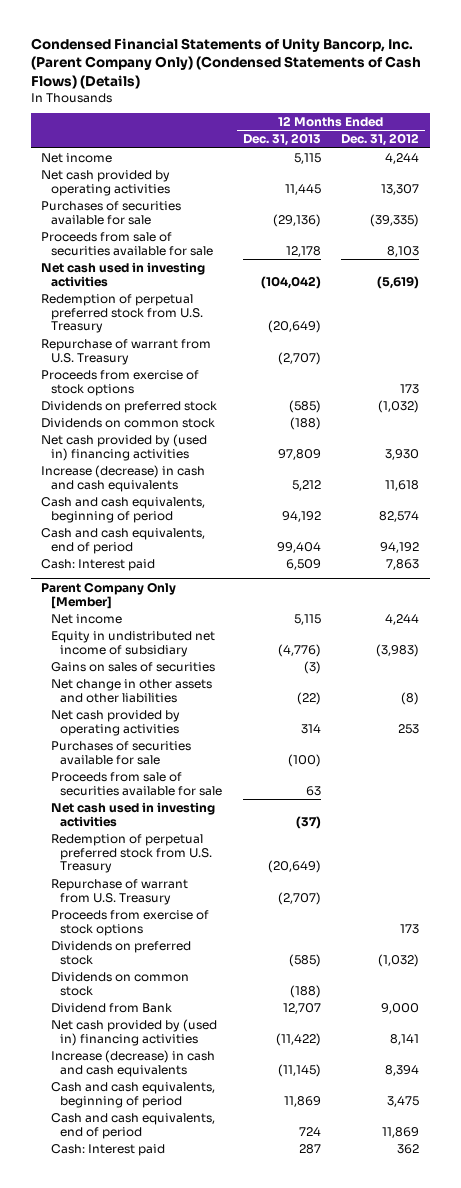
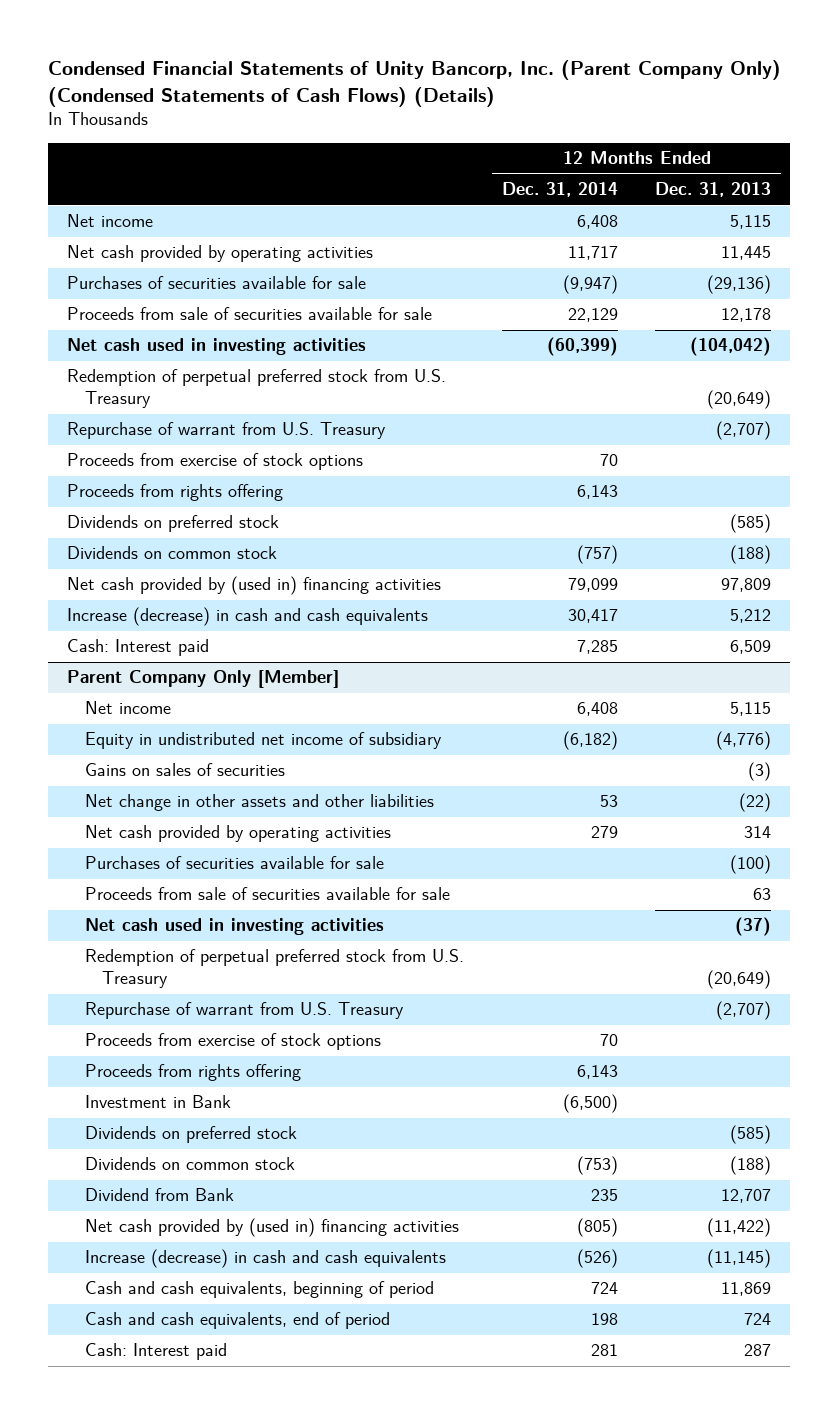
[341,133,420,147] Dec. 31, 2012 -> none
none -> [501,182,618,198] Dec. 31, 2014
none -> [67,484,284,502] Proceeds from rights offering
[41,496,206,523] Cash and cash equivalents, beginning of period -> none
[41,527,206,554] Cash and cash equivalents, end of period -> none
none -> [84,1064,301,1082] Proceeds from rights offering
none -> [84,1095,231,1109] Investment in Bank

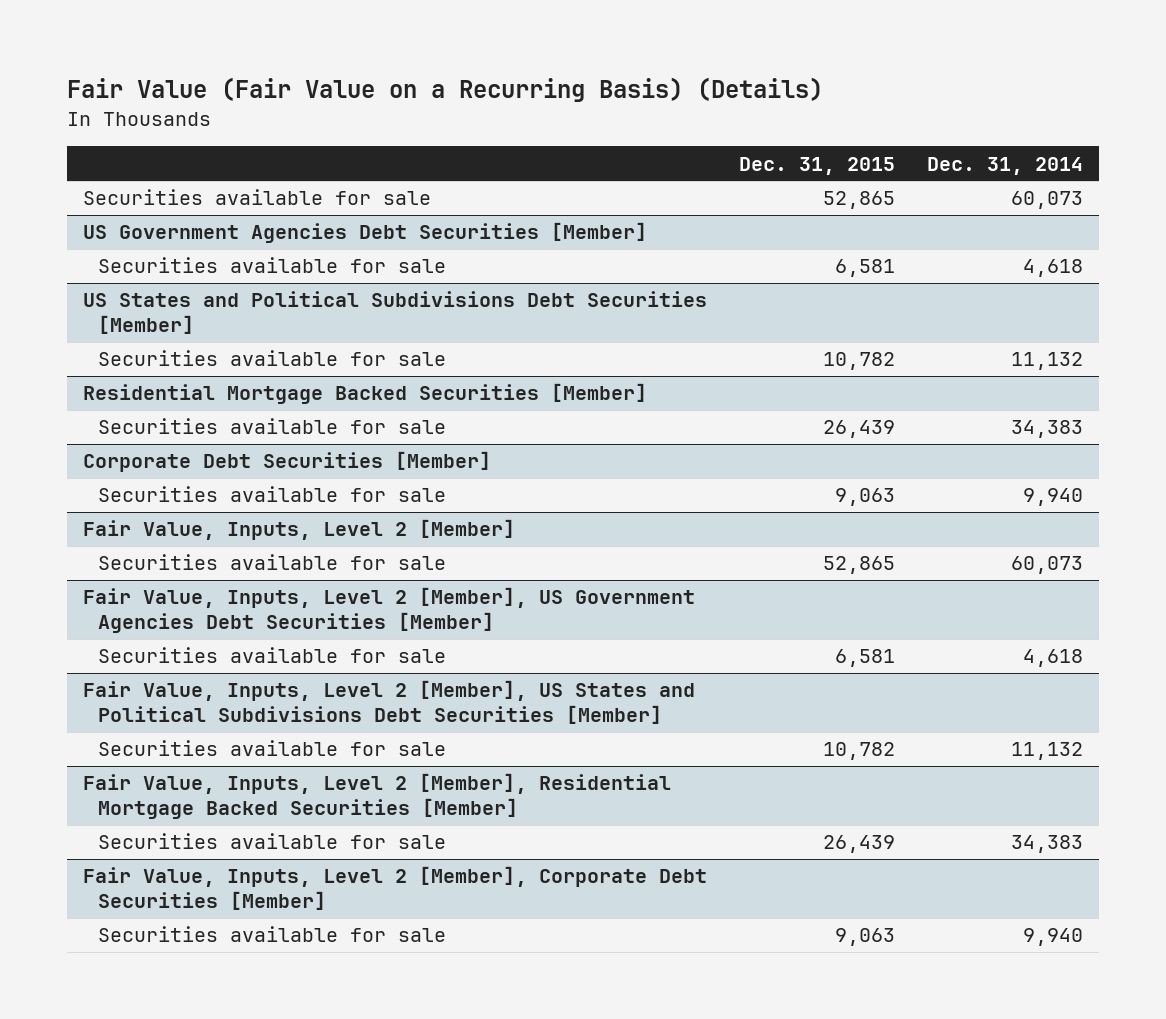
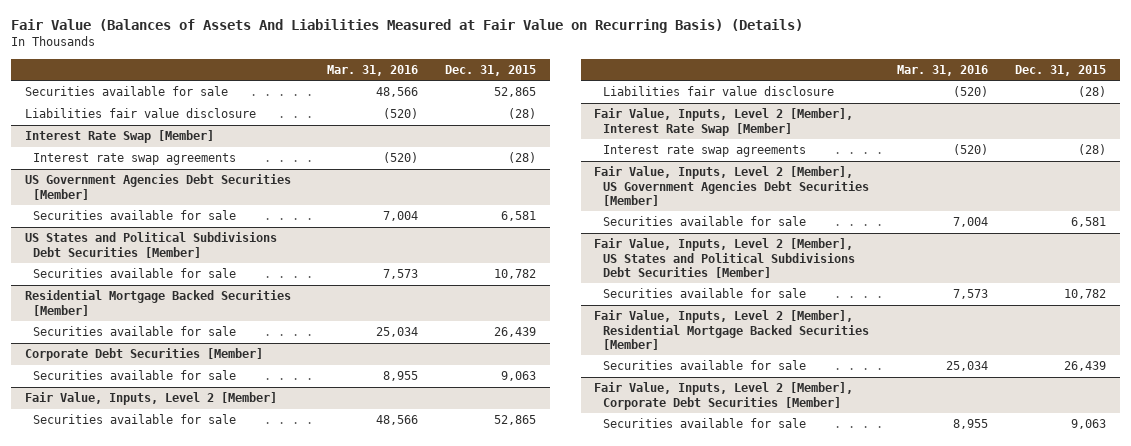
[67,77,824,103] Fair Value (Fair Value on a Recurring Basis) (Details) -> [10,18,803,33] Fair Value (Balances of Assets And Liabilities Measured at Fair Value on Recurring Basis) (Details)
[926,156,1083,175] Dec. 31, 2014 -> none
none -> [326,64,418,76] Mar. 31, 2016
none -> [24,108,256,119] Liabilities fair value disclosure
none -> [24,130,214,144] Interest Rate Swap [Member]
none -> [33,153,237,166] Interest rate swap agreements
none -> [603,86,835,97] Liabilities fair value disclosure
none -> [594,108,854,136] Fair Value, Inputs, Level 2 [Member], Interest Rate Swap [Member]
none -> [603,145,807,158] Interest rate swap agreements

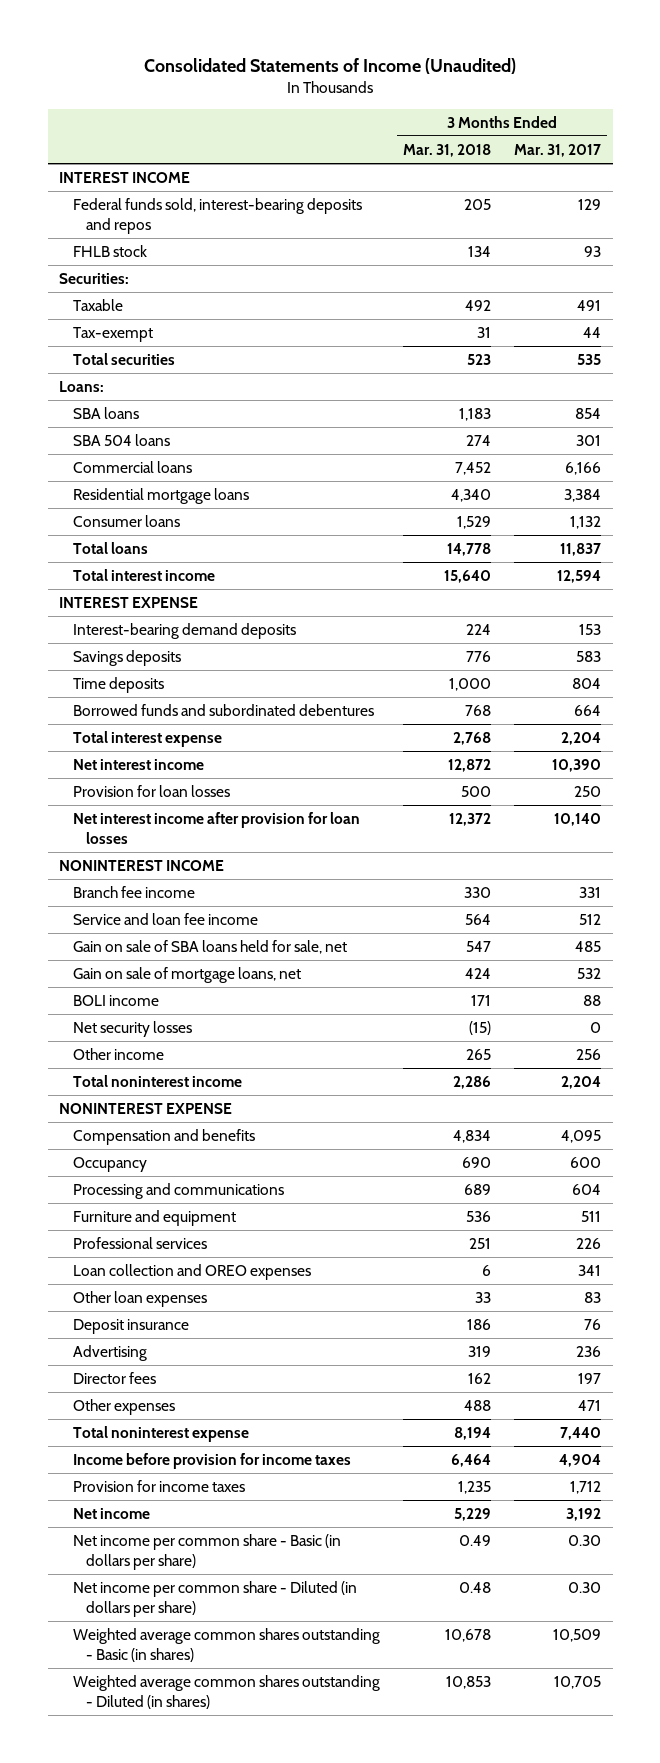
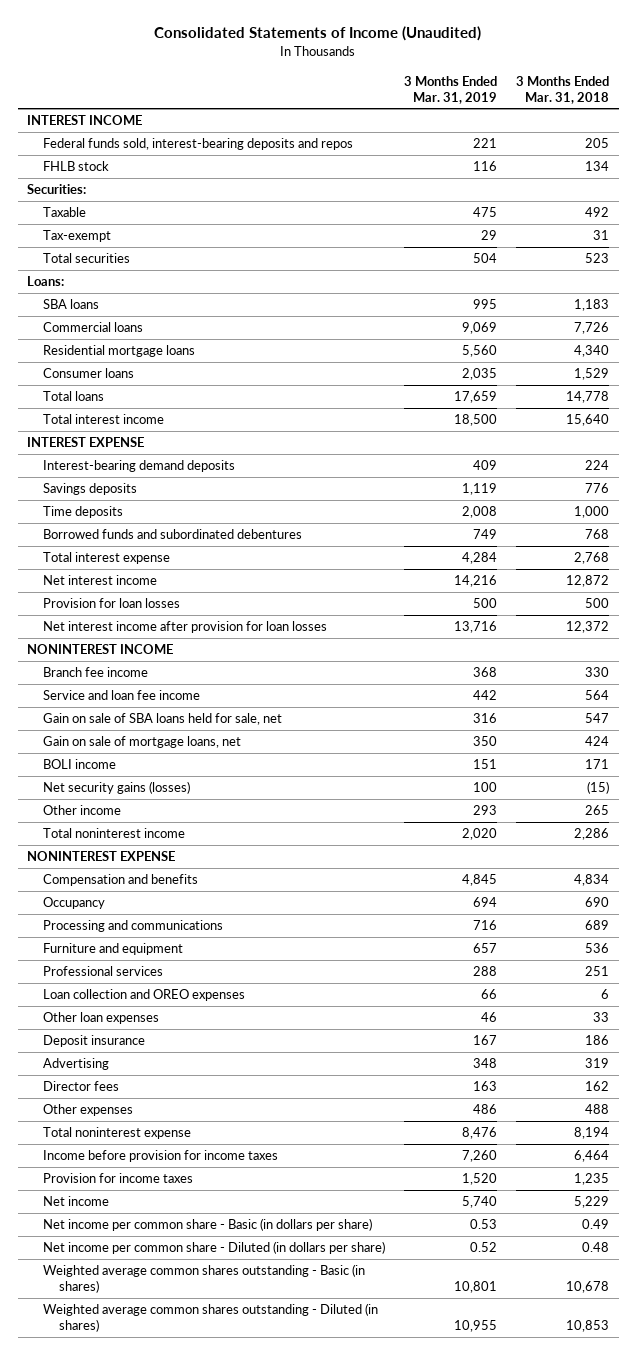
[514,143,602,157] Mar. 31, 2017 -> none
none -> [404,75,498,104] 3 Months Ended Mar. 31, 2019
[72,434,170,447] SBA 504 loans -> none
[454,462,491,476] 7,452 -> [574,322,610,335] 7,726
[72,1021,192,1038] Net security losses -> [43,781,191,795] Net security gains (losses)

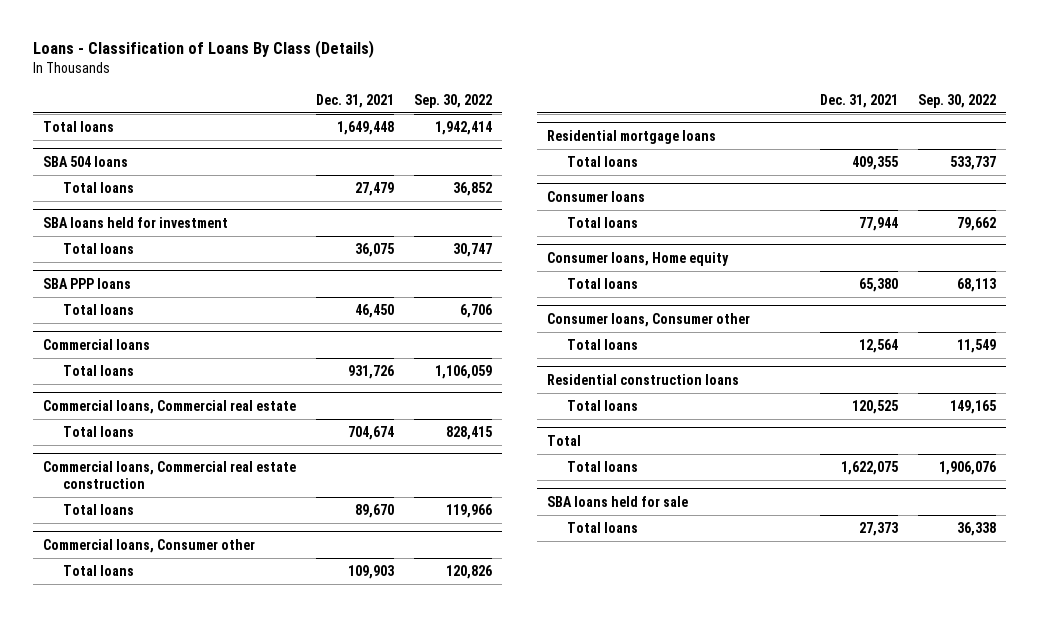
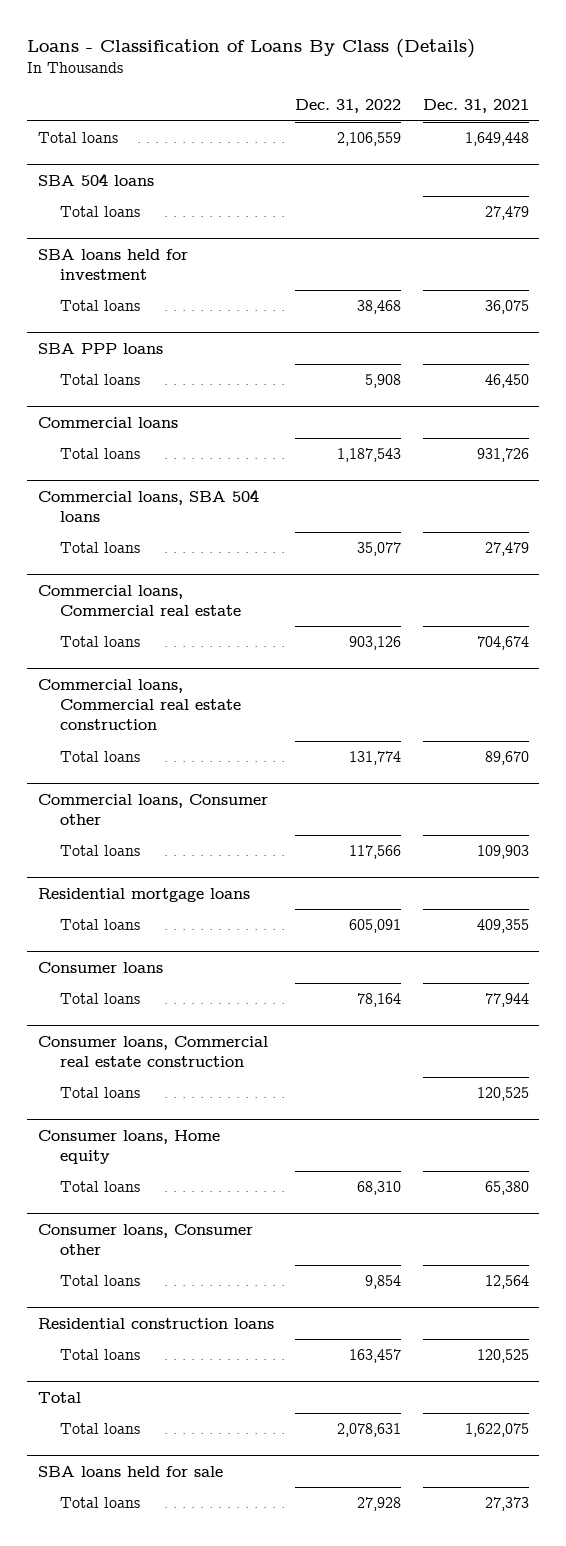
[413,93,492,108] Sep. 30, 2022 -> none
none -> [295,99,402,114] Dec. 31, 2022
none -> [37,488,259,522] Commercial loans, SBA 504 loans
none -> [60,542,141,554] Total loans
none -> [37,1035,268,1067] Consumer loans, Commercial real estate construction
none -> [60,1087,141,1099] Total loans

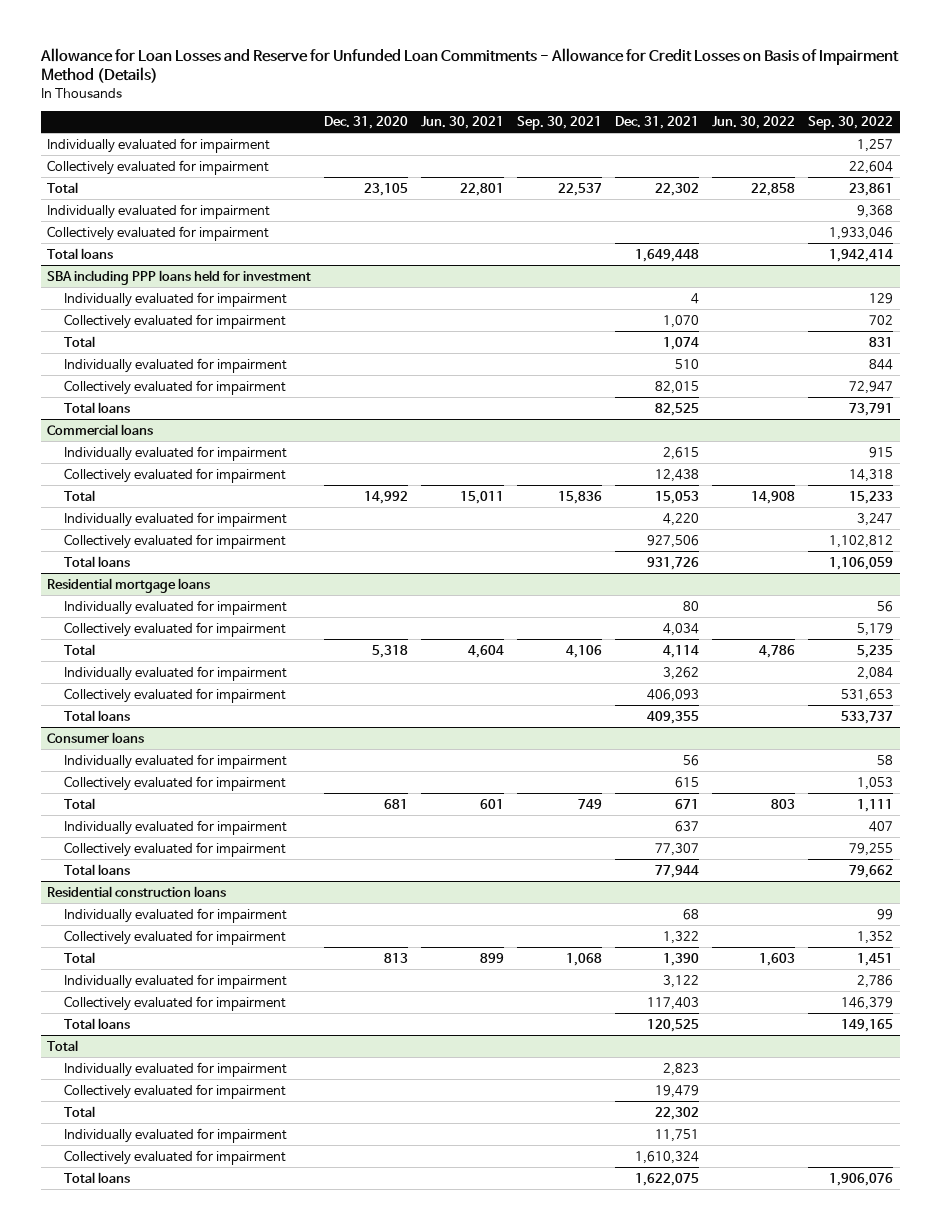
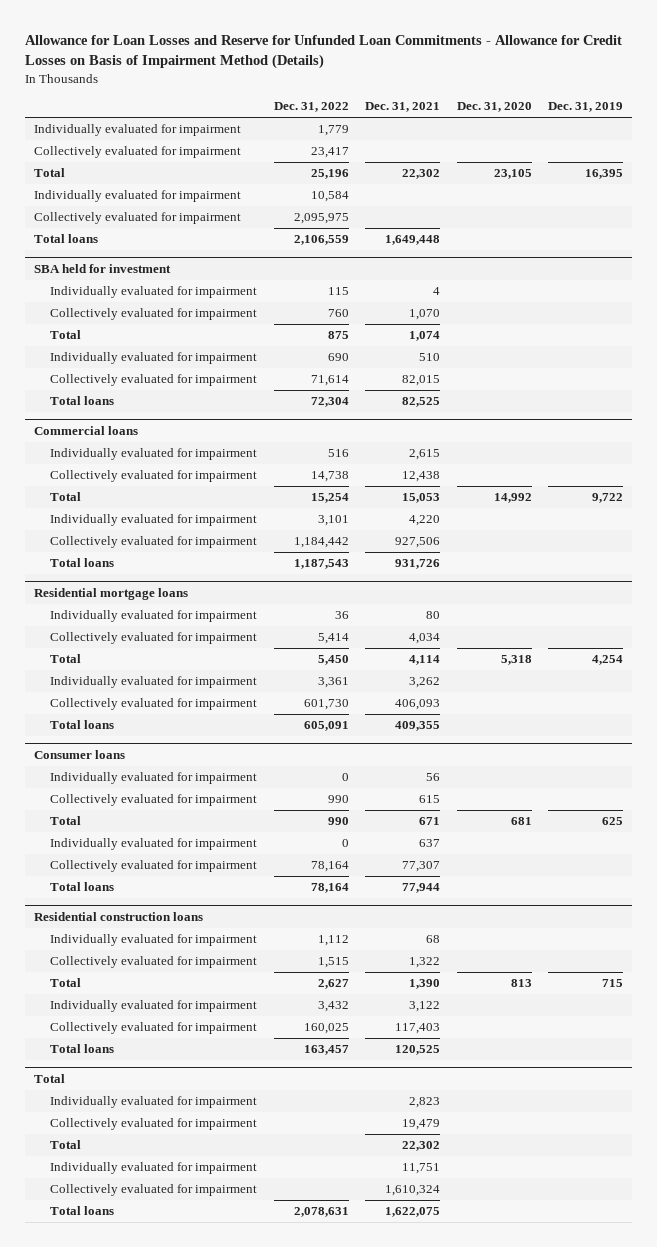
[421,116,505,130] Jun. 30, 2021 -> none
[517,116,603,131] Sep. 30, 2021 -> none
[712,116,796,130] Jun. 30, 2022 -> none
[808,116,894,131] Sep. 30, 2022 -> none
none -> [273,102,349,113] Dec. 31, 2022
none -> [548,102,624,113] Dec. 31, 2019
[47,269,312,285] SBA including PPP loans held for investment -> [33,263,171,273] SBA held for investment

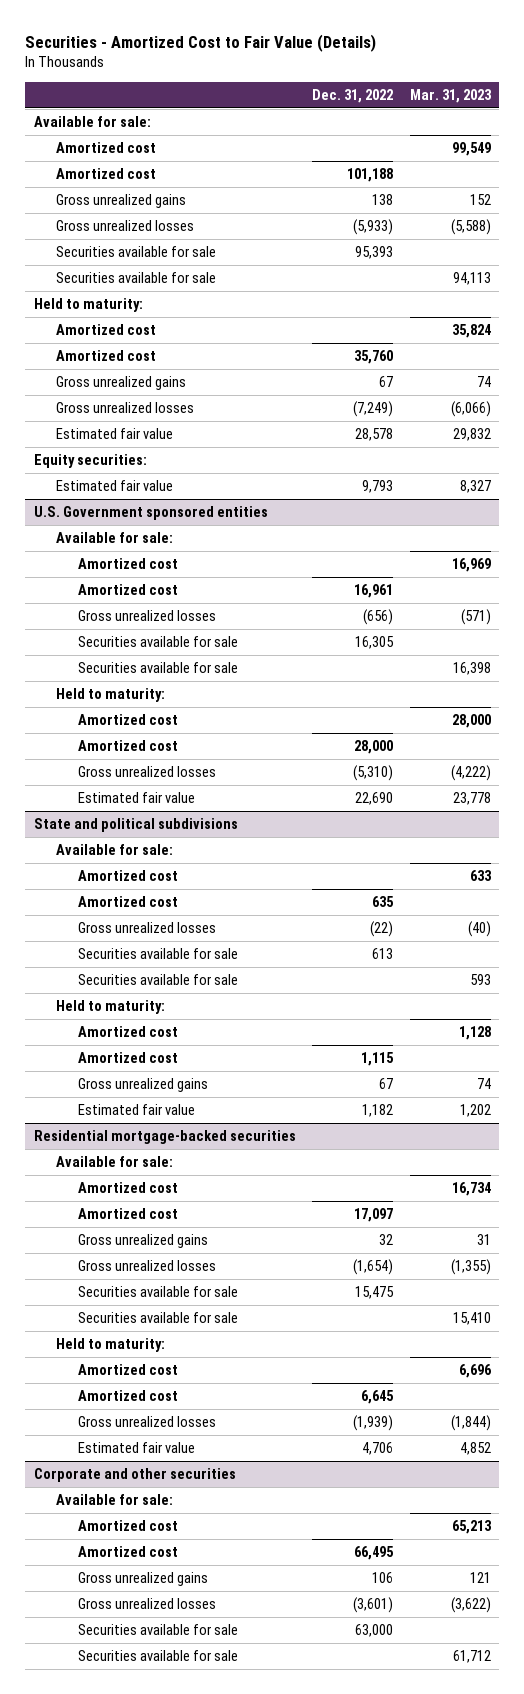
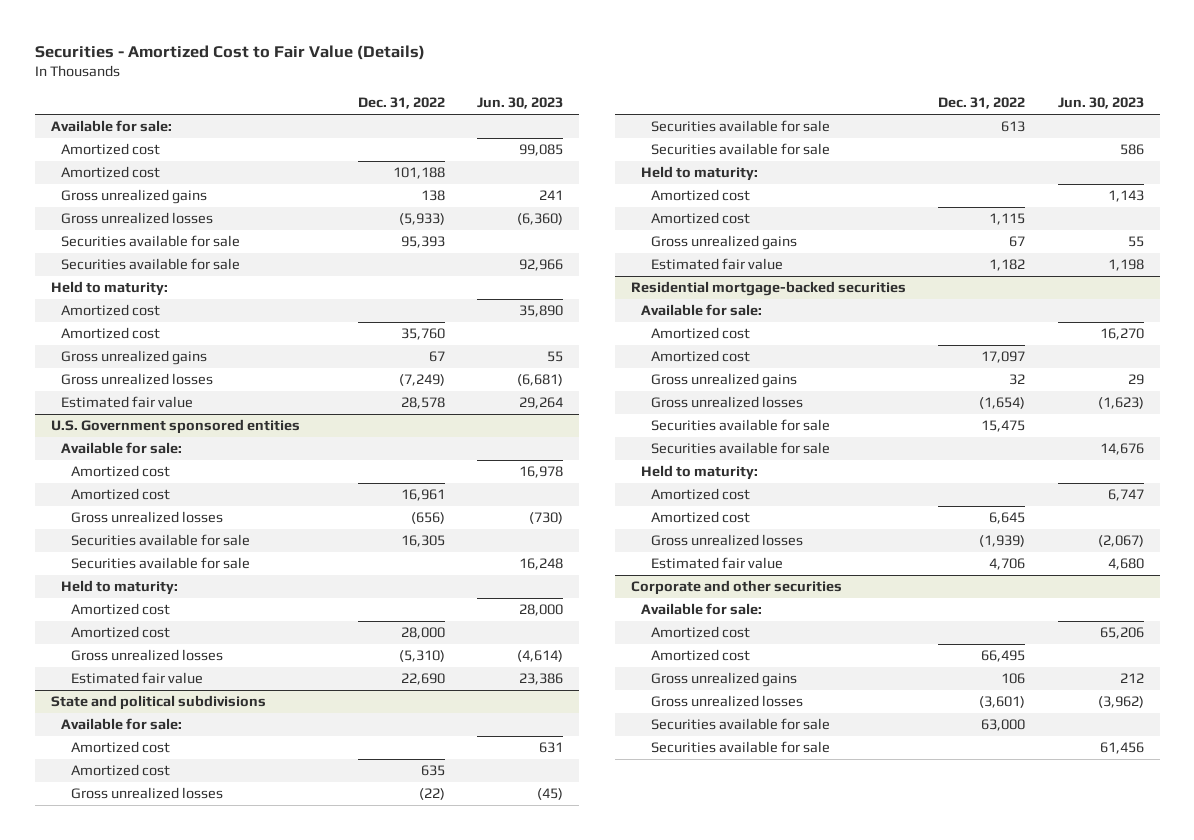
[409,88,492,103] Mar. 31, 2023 -> none
none -> [477,97,564,110] Jun. 30, 2023
[33,454,147,469] Equity securities: -> none
[55,480,173,492] Estimated fair value -> none

